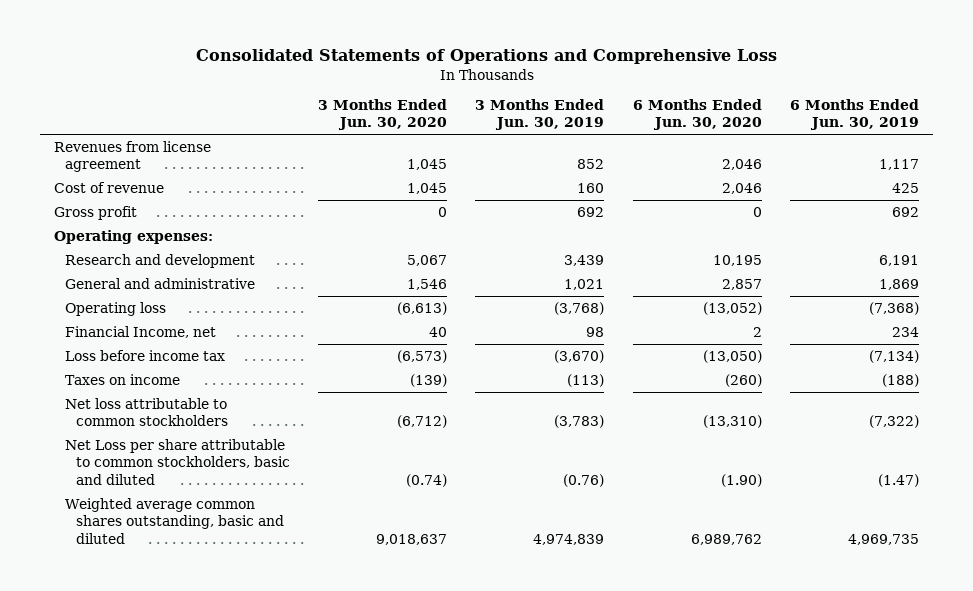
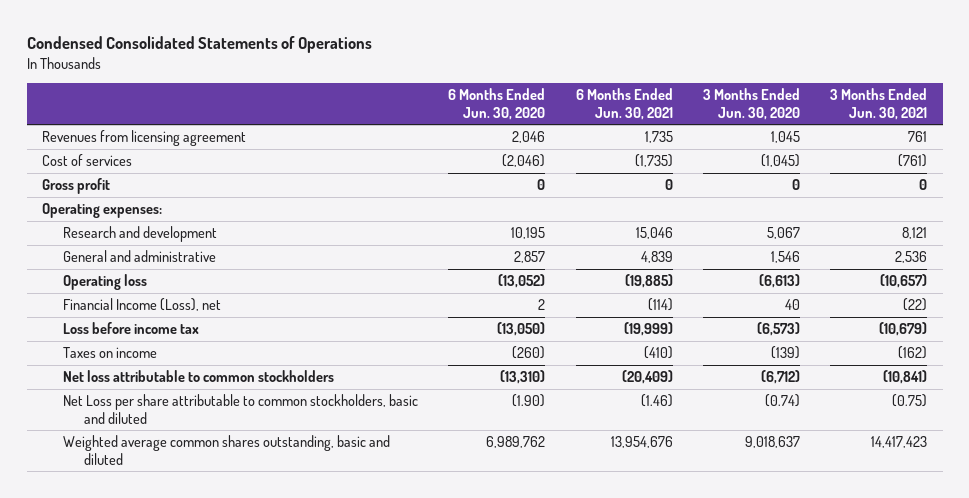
[195,49,777,65] Consolidated Statements of Operations and Comprehensive Loss -> [26,36,372,54] Condensed Consolidated Statements of Operations
[475,98,605,131] 3 Months Ended Jun. 30, 2019 -> none
[789,98,919,131] 6 Months Ended Jun. 30, 2019 -> none
none -> [575,88,673,120] 6 Months Ended Jun. 30, 2021
none -> [830,88,928,120] 3 Months Ended Jun. 30, 2021
[54,140,212,173] Revenues from license agreement -> [42,130,247,147] Revenues from licensing agreement
[54,181,165,193] Cost of revenue -> [42,154,133,167] Cost of services
[407,182,448,194] 1,045 -> [760,154,800,168] (1,045)
[721,182,762,194] 2,046 -> [502,154,546,168] (2,046)
[65,325,217,338] Financial Income, net -> [62,298,221,312] Financial Income (Loss), net

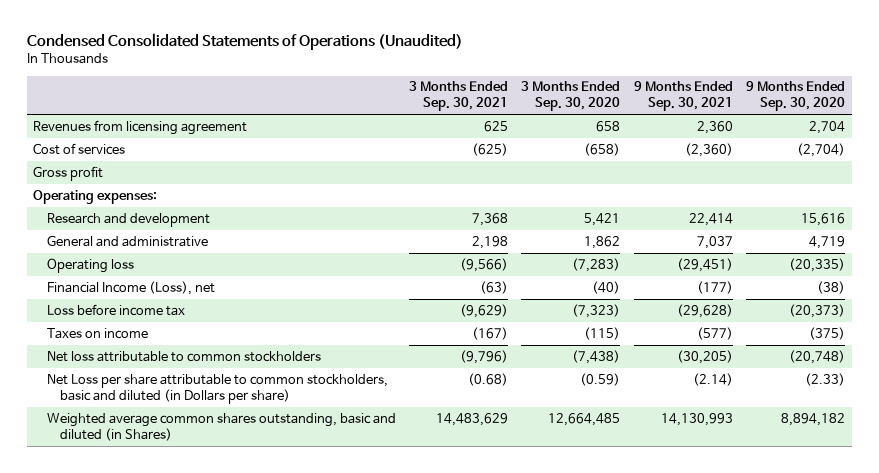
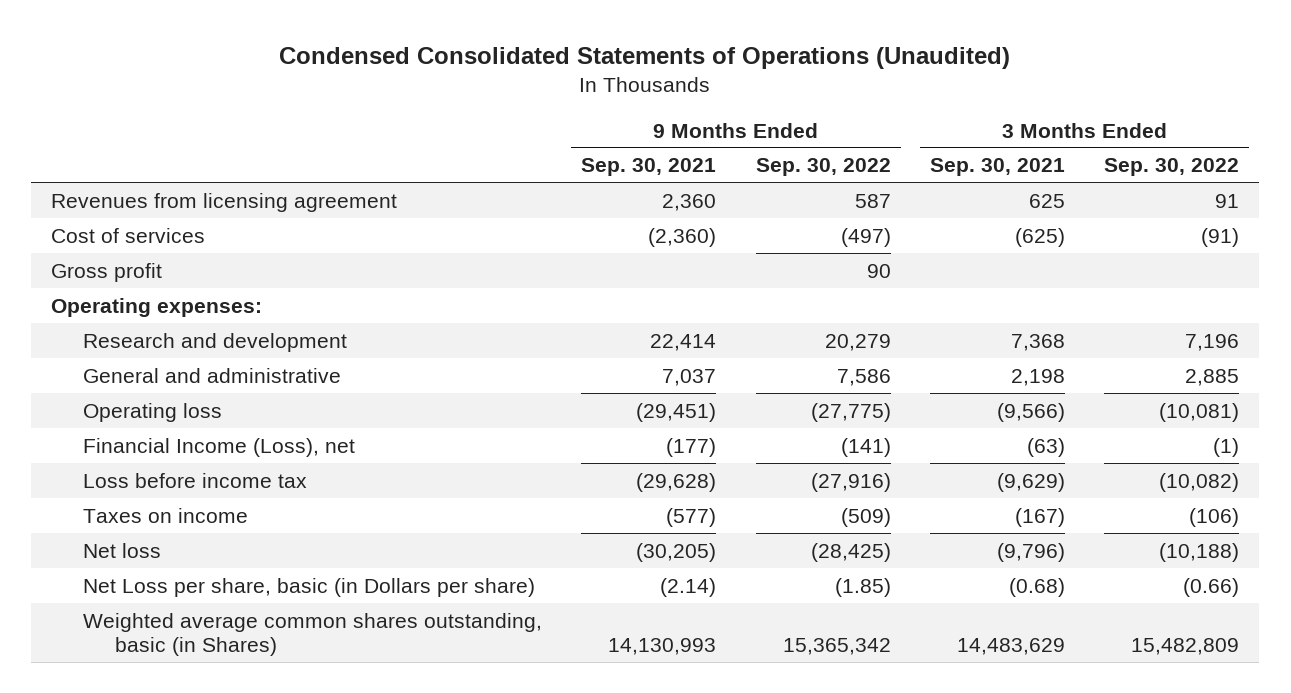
[521,81,621,112] 3 Months Ended Sep. 30, 2020 -> none
[746,81,846,112] 9 Months Ended Sep. 30, 2020 -> none
none -> [755,158,891,177] Sep. 30, 2022
none -> [1104,158,1240,177] Sep. 30, 2022
[46,350,321,362] Net loss attributable to common stockholders -> [82,542,161,558] Net loss
[46,373,388,404] Net Loss per share attributable to common stockholders, basic and diluted (in Dollars per share) -> [82,577,535,597] Net Loss per share, basic (in Dollars per share)
[46,412,396,441] Weighted average common shares outstanding, basic and diluted (in Shares) -> [82,612,542,657] Weighted average common shares outstanding, basic (in Shares)

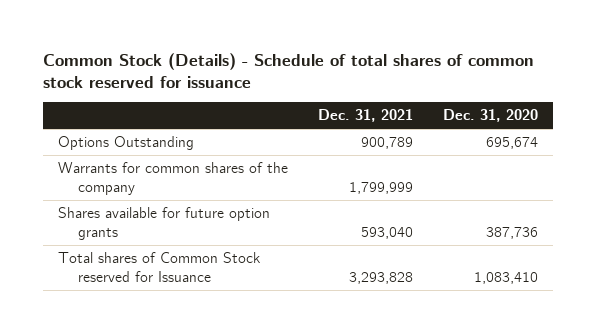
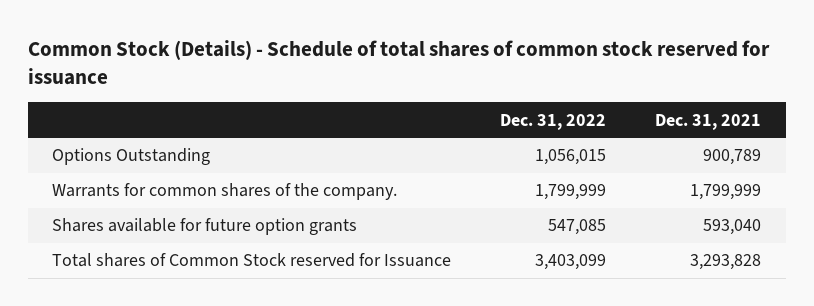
[443,109,539,123] Dec. 31, 2020 -> none
none -> [500,113,607,130] Dec. 31, 2022
[58,161,289,195] Warrants for common shares of the company -> [52,183,398,201] Warrants for common shares of the company.

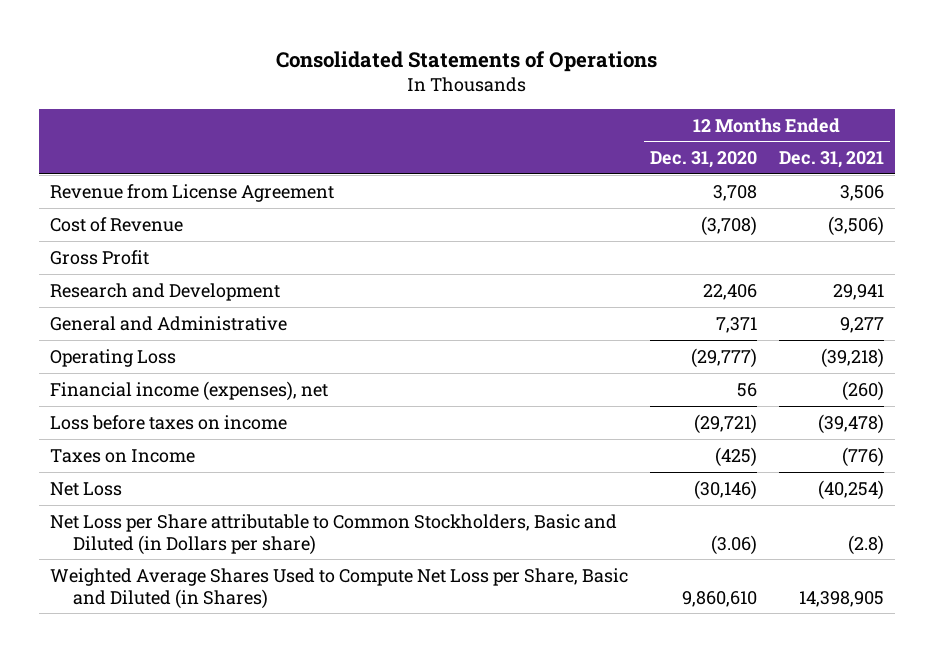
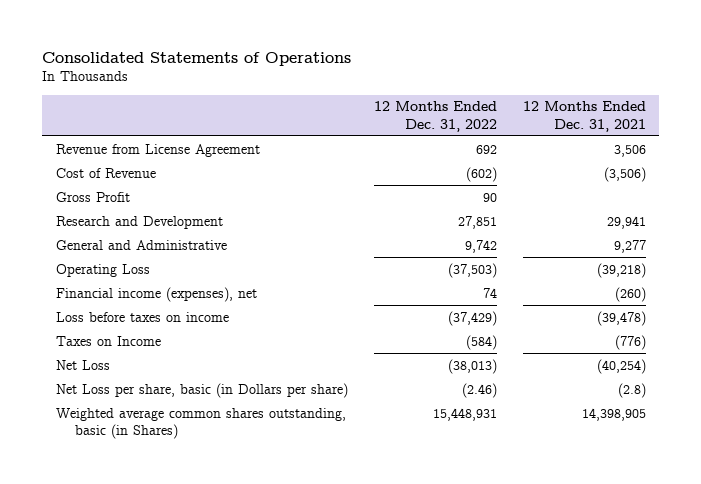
[649,151,757,169] Dec. 31, 2020 -> none
none -> [373,101,497,132] 12 Months Ended Dec. 31, 2022
[49,513,617,555] Net Loss per Share attributable to Common Stockholders, Basic and Diluted (in Dollars per share) -> [55,382,348,398] Net Loss per share, basic (in Dollars per share)
[49,567,628,609] Weighted Average Shares Used to Compute Net Loss per Share, Basic and Diluted (in Shares) -> [55,407,346,439] Weighted average common shares outstanding, basic (in Shares)

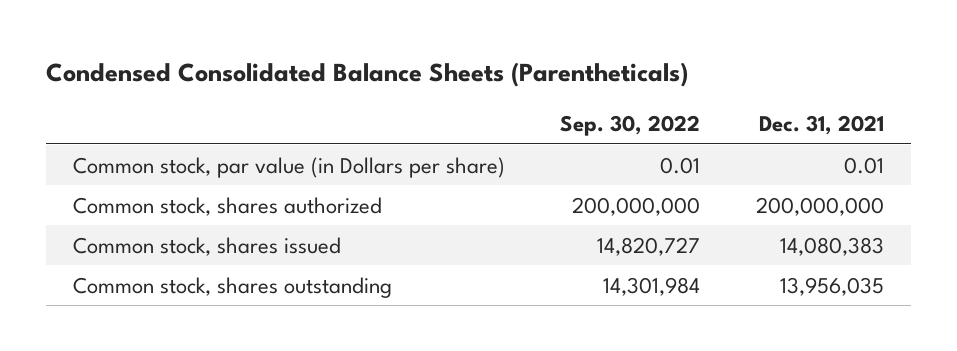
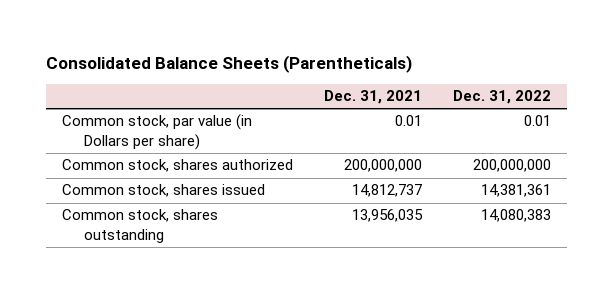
[45,61,688,87] Condensed Consolidated Balance Sheets (Parentheticals) -> [46,55,413,74] Consolidated Balance Sheets (Parentheticals)
[560,115,701,137] Sep. 30, 2022 -> none
none -> [453,90,552,105] Dec. 31, 2022
[779,236,884,256] 14,080,383 -> [351,184,422,198] 14,812,737

